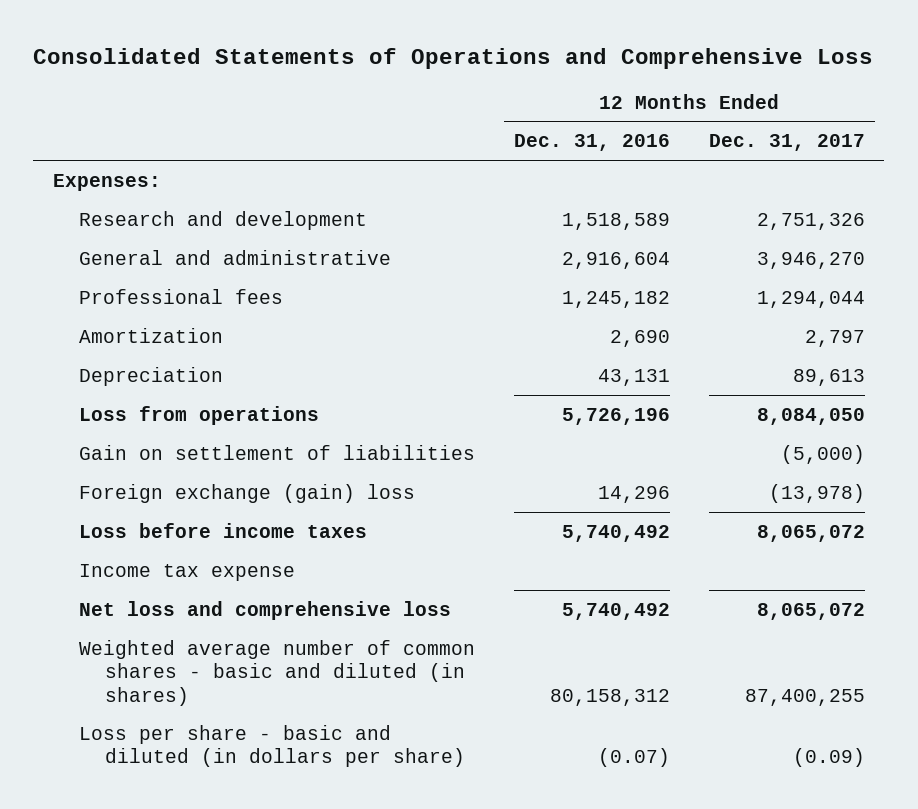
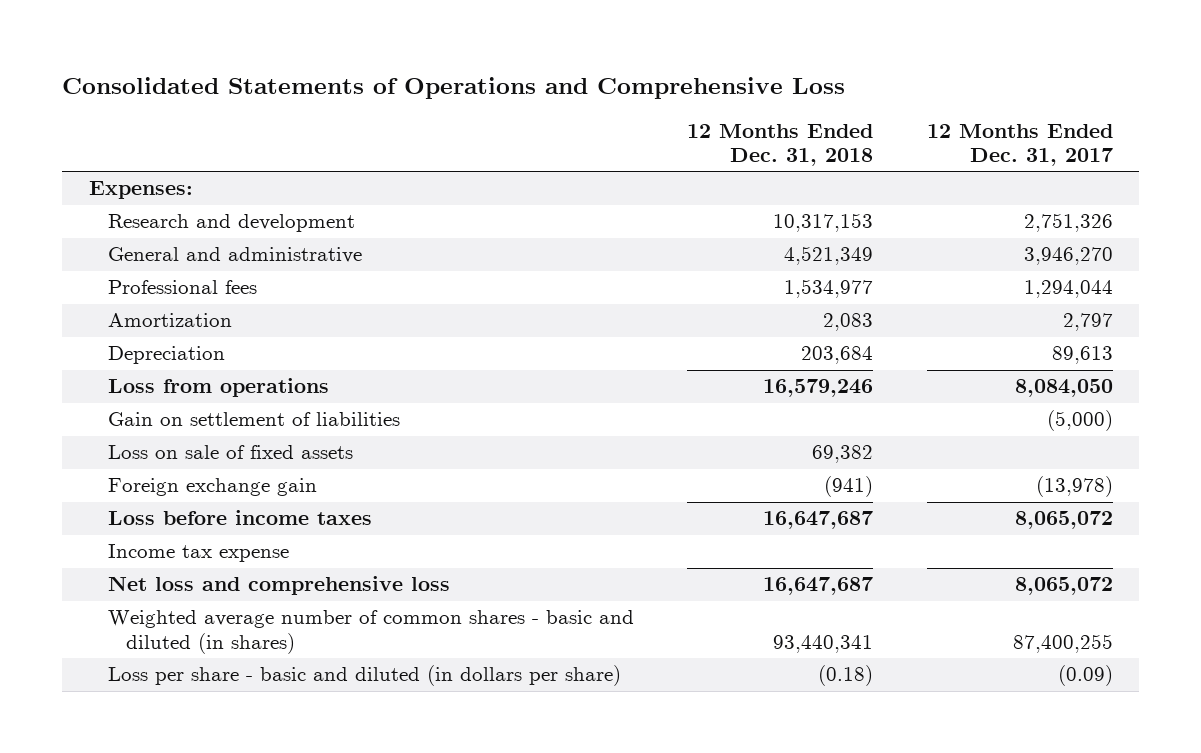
[513,134,670,152] Dec. 31, 2016 -> none
none -> [687,123,874,166] 12 Months Ended Dec. 31, 2018
none -> [107,445,353,460] Loss on sale of fixed assets
[78,483,415,503] Foreign exchange (gain) loss -> [107,478,317,497] Foreign exchange gain

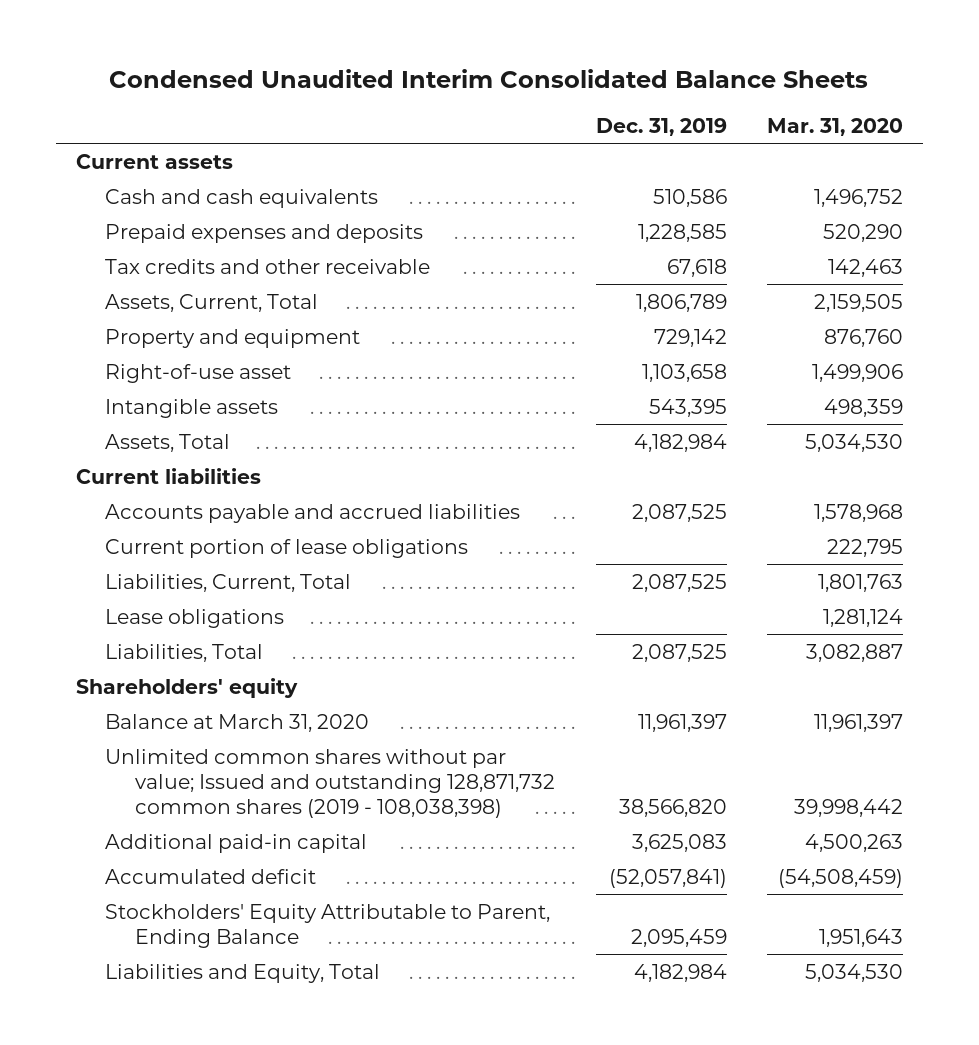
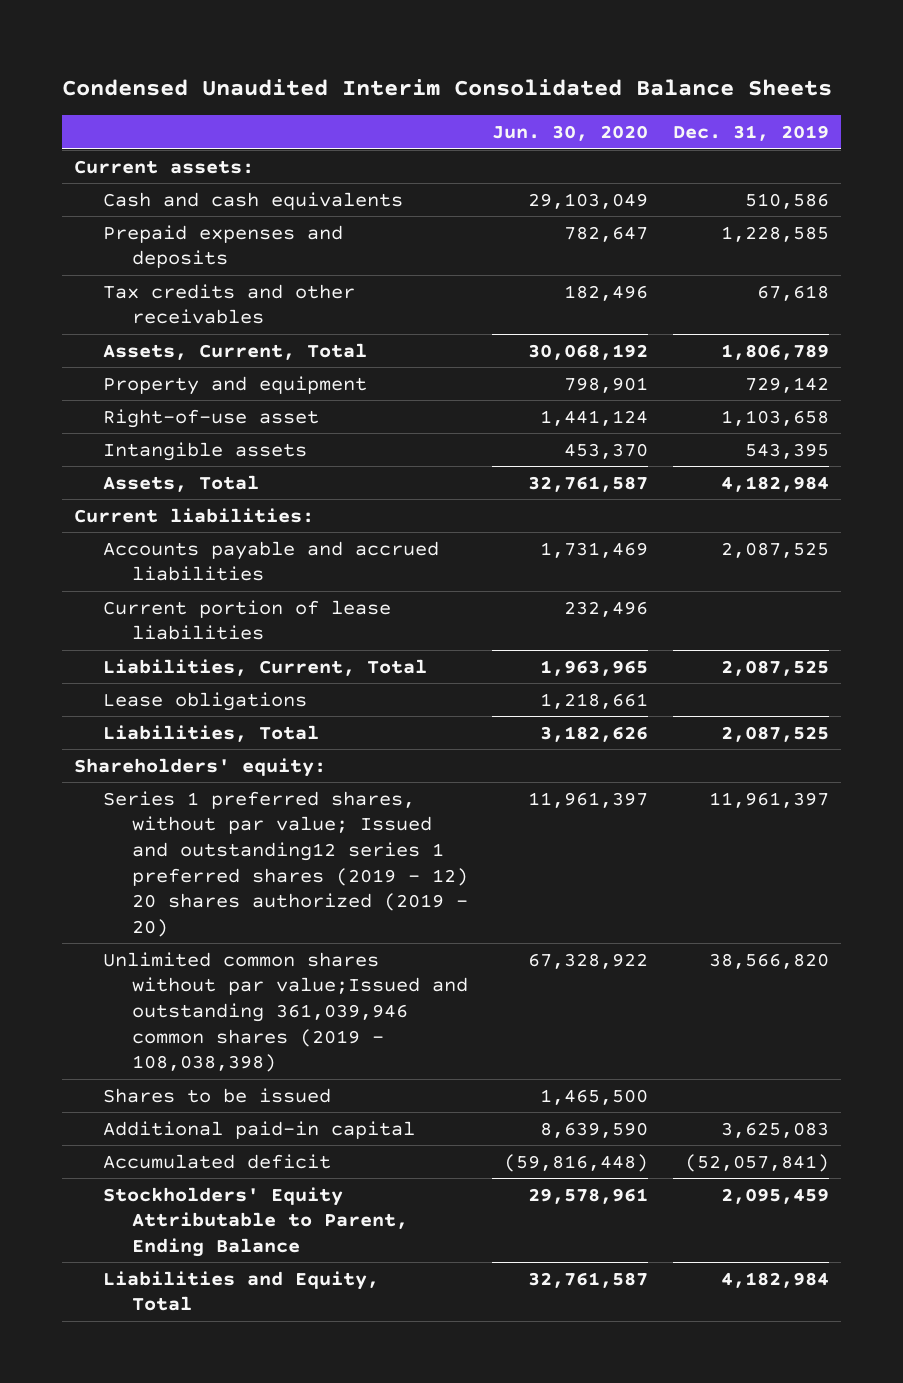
[767,118,904,137] Mar. 31, 2020 -> none
none -> [492,125,649,142] Jun. 30, 2020
[75,153,233,169] Current assets -> [74,159,255,174] Current assets:
[105,258,431,274] Tax credits and other receivable -> [103,283,356,325] Tax credits and other receivables
[75,467,261,484] Current liabilities -> [74,507,315,523] Current liabilities:
[105,538,469,558] Current portion of lease obligations -> [103,599,392,641] Current portion of lease liabilities
[75,677,298,698] Shareholders' equity -> [74,757,327,777] Shareholders' equity:
[105,713,370,732] Balance at March 31, 2020 -> [103,790,469,937] Series 1 preferred shares, without par value; Issued and outstanding12 series 1 preferred shares (2019 - 12) 20 shares authorized (2019 - 20)
[105,748,555,818] Unlimited common shares without par value; Issued and outstanding 128,871,732 common shares (2019 - 108,038,398) -> [103,951,469,1073] Unlimited common shares without par value;Issued and outstanding 361,039,946 common shares (2019 - 108,038,398)
none -> [103,1087,332,1103] Shares to be issued

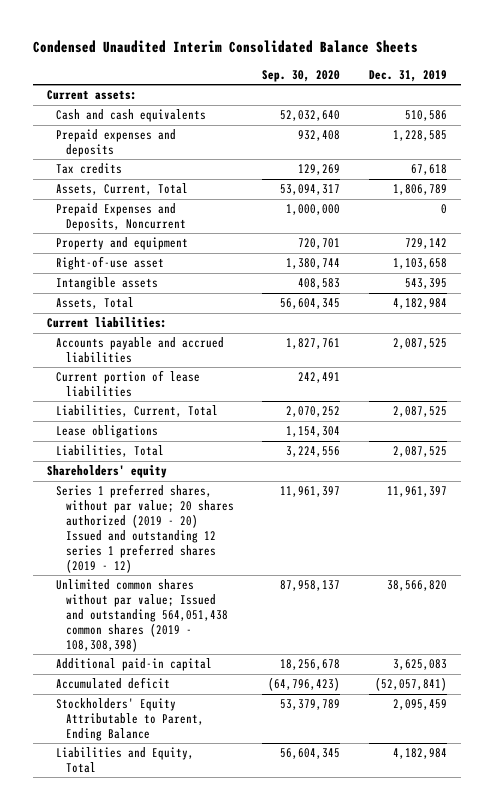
[492,125,649,142] Jun. 30, 2020 -> none
none -> [262,69,341,82] Sep. 30, 2020
[103,283,356,325] Tax credits and other receivables -> [56,163,123,175] Tax credits
none -> [56,203,187,232] Prepaid Expenses and Deposits, Noncurrent
[103,1087,332,1103] Shares to be issued -> none
[74,757,327,777] Shareholders' equity: -> [46,465,167,479] Shareholders' equity
[103,790,469,937] Series 1 preferred shares, without par value; Issued and outstanding12 series 1 preferred shares (2019 - 12) 20 shares authorized (2019 - 20) -> [56,484,235,573] Series 1 preferred shares, without par value; 20 shares authorized (2019 - 20) Issued and outstanding 12 series 1 preferred shares (2019 - 12)
[103,951,469,1073] Unlimited common shares without par value;Issued and outstanding 361,039,946 common shares (2019 - 108,038,398) -> [56,579,229,652] Unlimited common shares without par value; Issued and outstanding 564,051,438 common shares (2019 - 108,308,398)

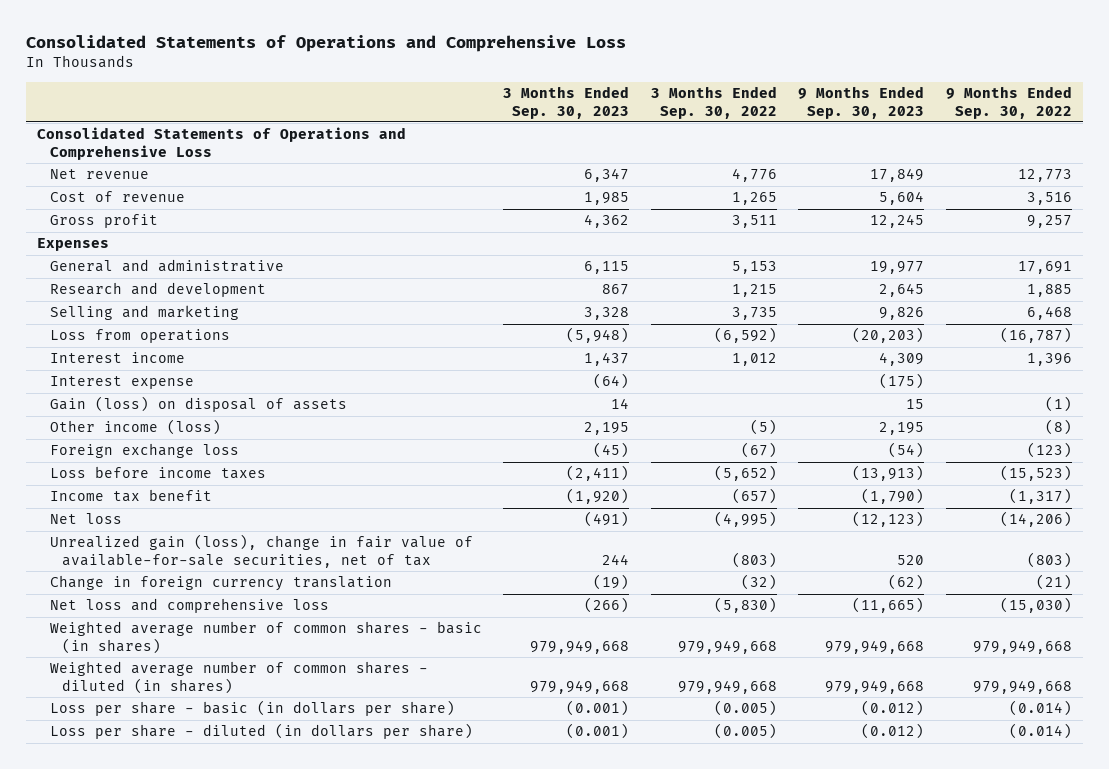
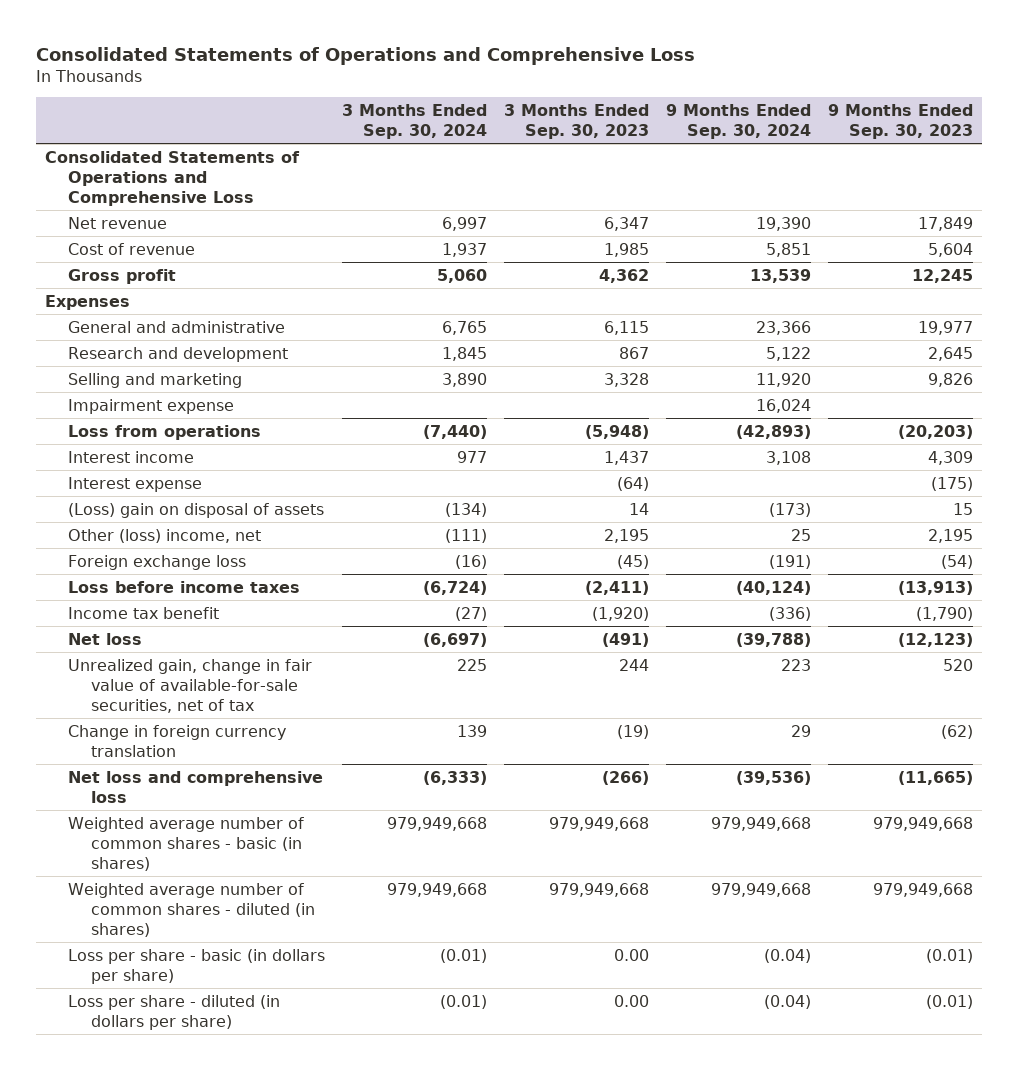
[650,85,777,119] 3 Months Ended Sep. 30, 2022 -> none
[946,85,1073,119] 9 Months Ended Sep. 30, 2022 -> none
none -> [342,103,488,140] 3 Months Ended Sep. 30, 2024
none -> [666,103,812,140] 9 Months Ended Sep. 30, 2024
none -> [68,398,235,414] Impairment expense
[49,396,347,413] Gain (loss) on disposal of assets -> [68,502,325,518] (Loss) gain on disposal of assets
[49,419,221,436] Other income (loss) -> [68,528,262,543] Other (loss) income, net
[49,534,473,569] Unrealized gain (loss), change in fair value of available-for-sale securities, net of tax -> [68,658,313,714] Unrealized gain, change in fair value of available-for-sale securities, net of tax
[566,700,630,717] (0.001) -> [614,948,650,961] 0.00
[861,700,925,717] (0.012) -> [926,948,974,963] (0.01)
[566,723,630,740] (0.001) -> [614,994,650,1007] 0.00
[861,723,925,740] (0.012) -> [926,994,974,1009] (0.01)

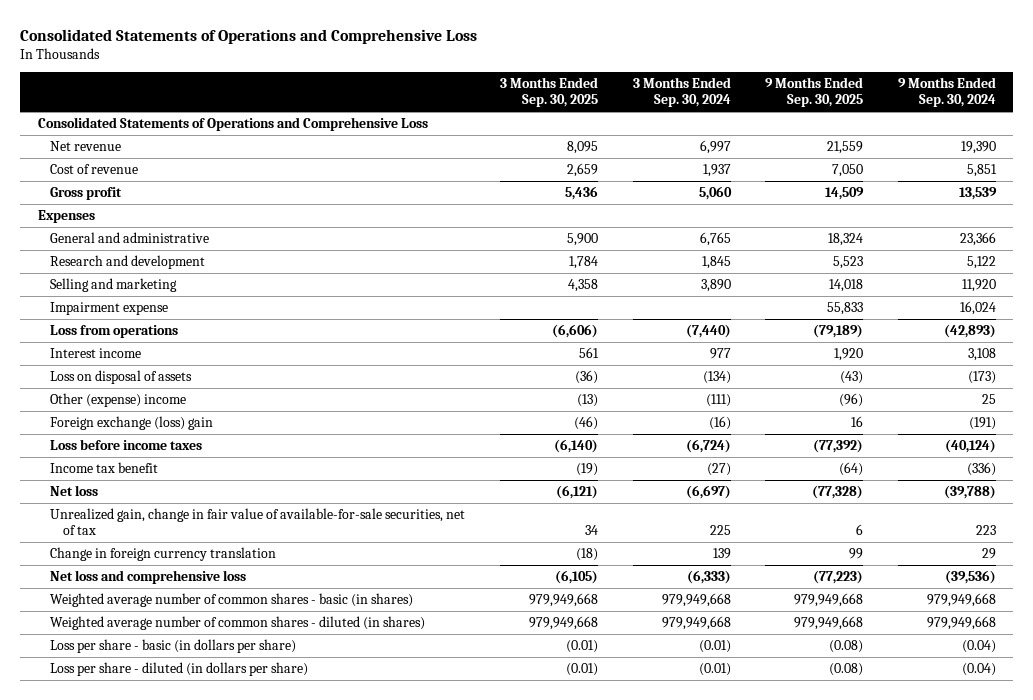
[504,103,650,140] 3 Months Ended Sep. 30, 2023 -> none
[828,103,974,140] 9 Months Ended Sep. 30, 2023 -> none
none -> [500,77,599,108] 3 Months Ended Sep. 30, 2025
none -> [765,77,864,108] 9 Months Ended Sep. 30, 2025
[68,476,203,492] Interest expense -> none
[68,502,325,518] (Loss) gain on disposal of assets -> [50,369,193,384] Loss on disposal of assets
[68,528,262,543] Other (loss) income, net -> [50,392,187,407] Other (expense) income
[68,554,247,570] Foreign exchange loss -> [50,415,214,430] Foreign exchange (loss) gain

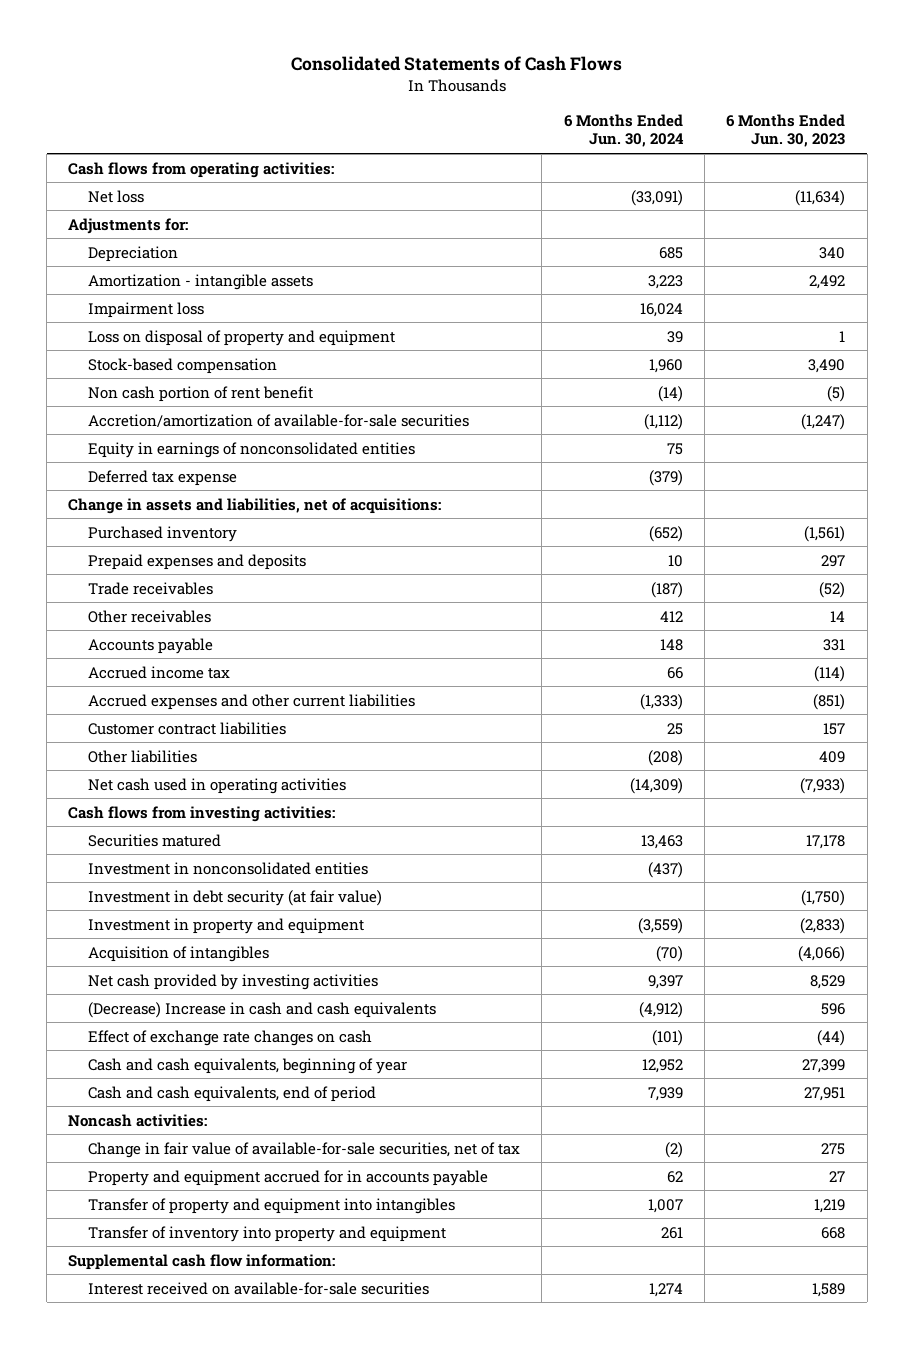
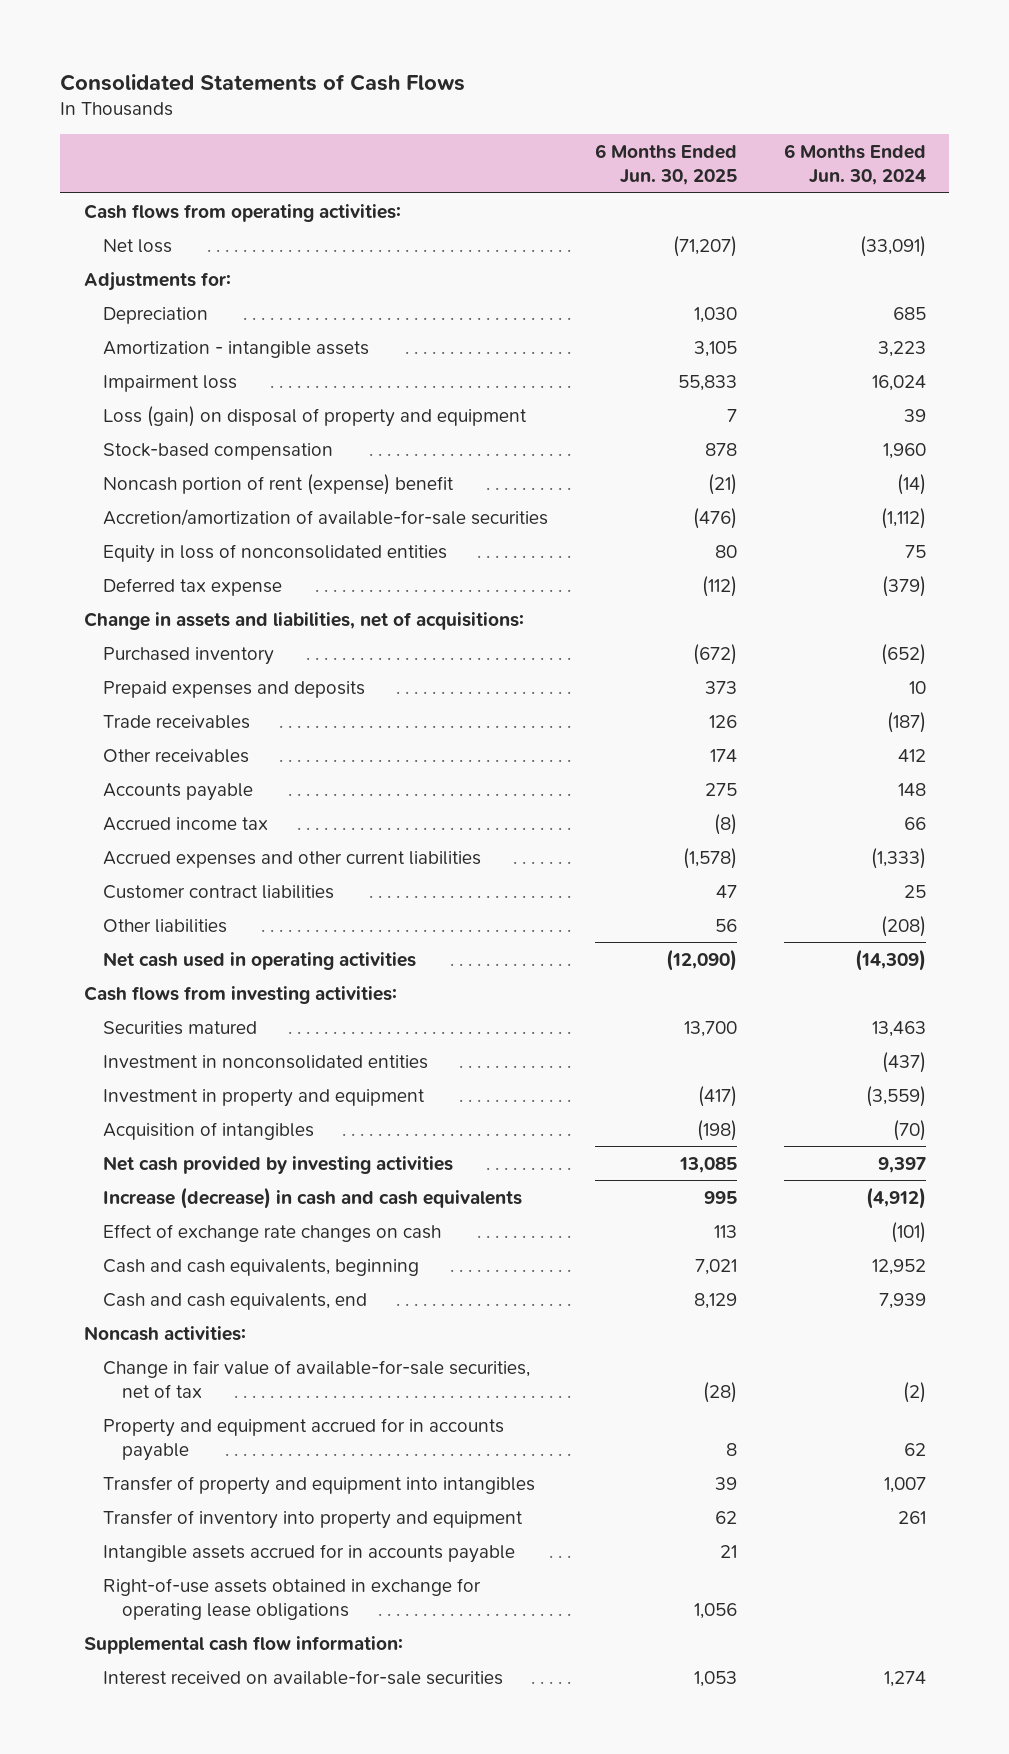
[726,113,846,148] 6 Months Ended Jun. 30, 2023 -> none
none -> [594,144,737,186] 6 Months Ended Jun. 30, 2025
[88,329,396,346] Loss on disposal of property and equipment -> [102,405,527,427] Loss (gain) on disposal of property and equipment
[88,385,314,402] Non cash portion of rent benefit -> [102,473,454,495] Noncash portion of rent (expense) benefit
[88,441,416,458] Equity in earnings of nonconsolidated entities -> [102,543,447,563] Equity in loss of nonconsolidated entities
[88,889,383,906] Investment in debt security (at fair value) -> none
[88,1001,437,1018] (Decrease) Increase in cash and cash equivalents -> [102,1186,522,1209] Increase (decrease) in cash and cash equivalents
[88,1057,408,1074] Cash and cash equivalents, beginning of year -> [102,1258,419,1276] Cash and cash equivalents, beginning
[88,1085,377,1102] Cash and cash equivalents, end of period -> [102,1292,367,1310] Cash and cash equivalents, end
none -> [102,1543,515,1563] Intangible assets accrued for in accounts payable
none -> [102,1577,481,1620] Right-of-use assets obtained in exchange for operating lease obligations

